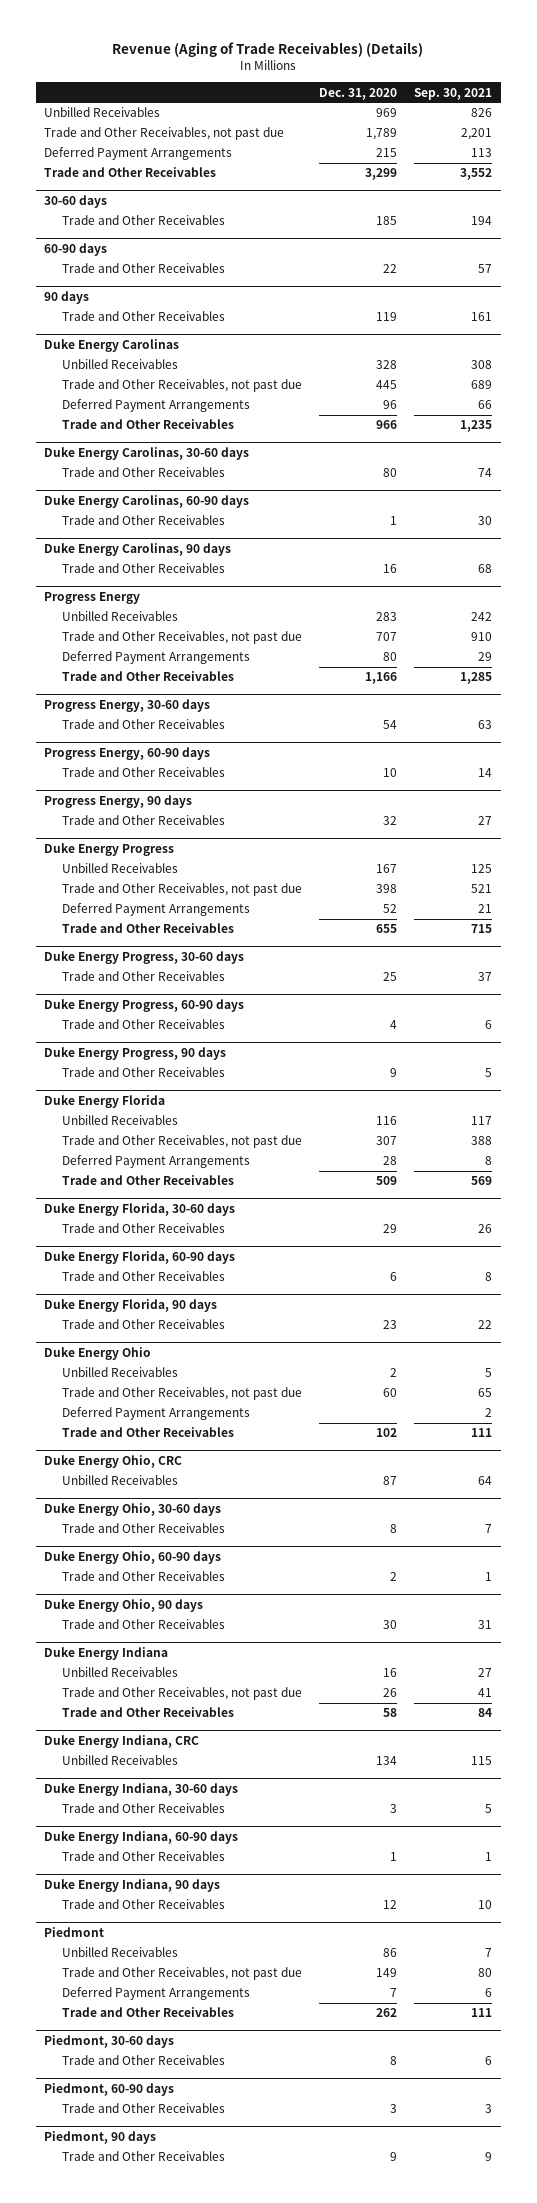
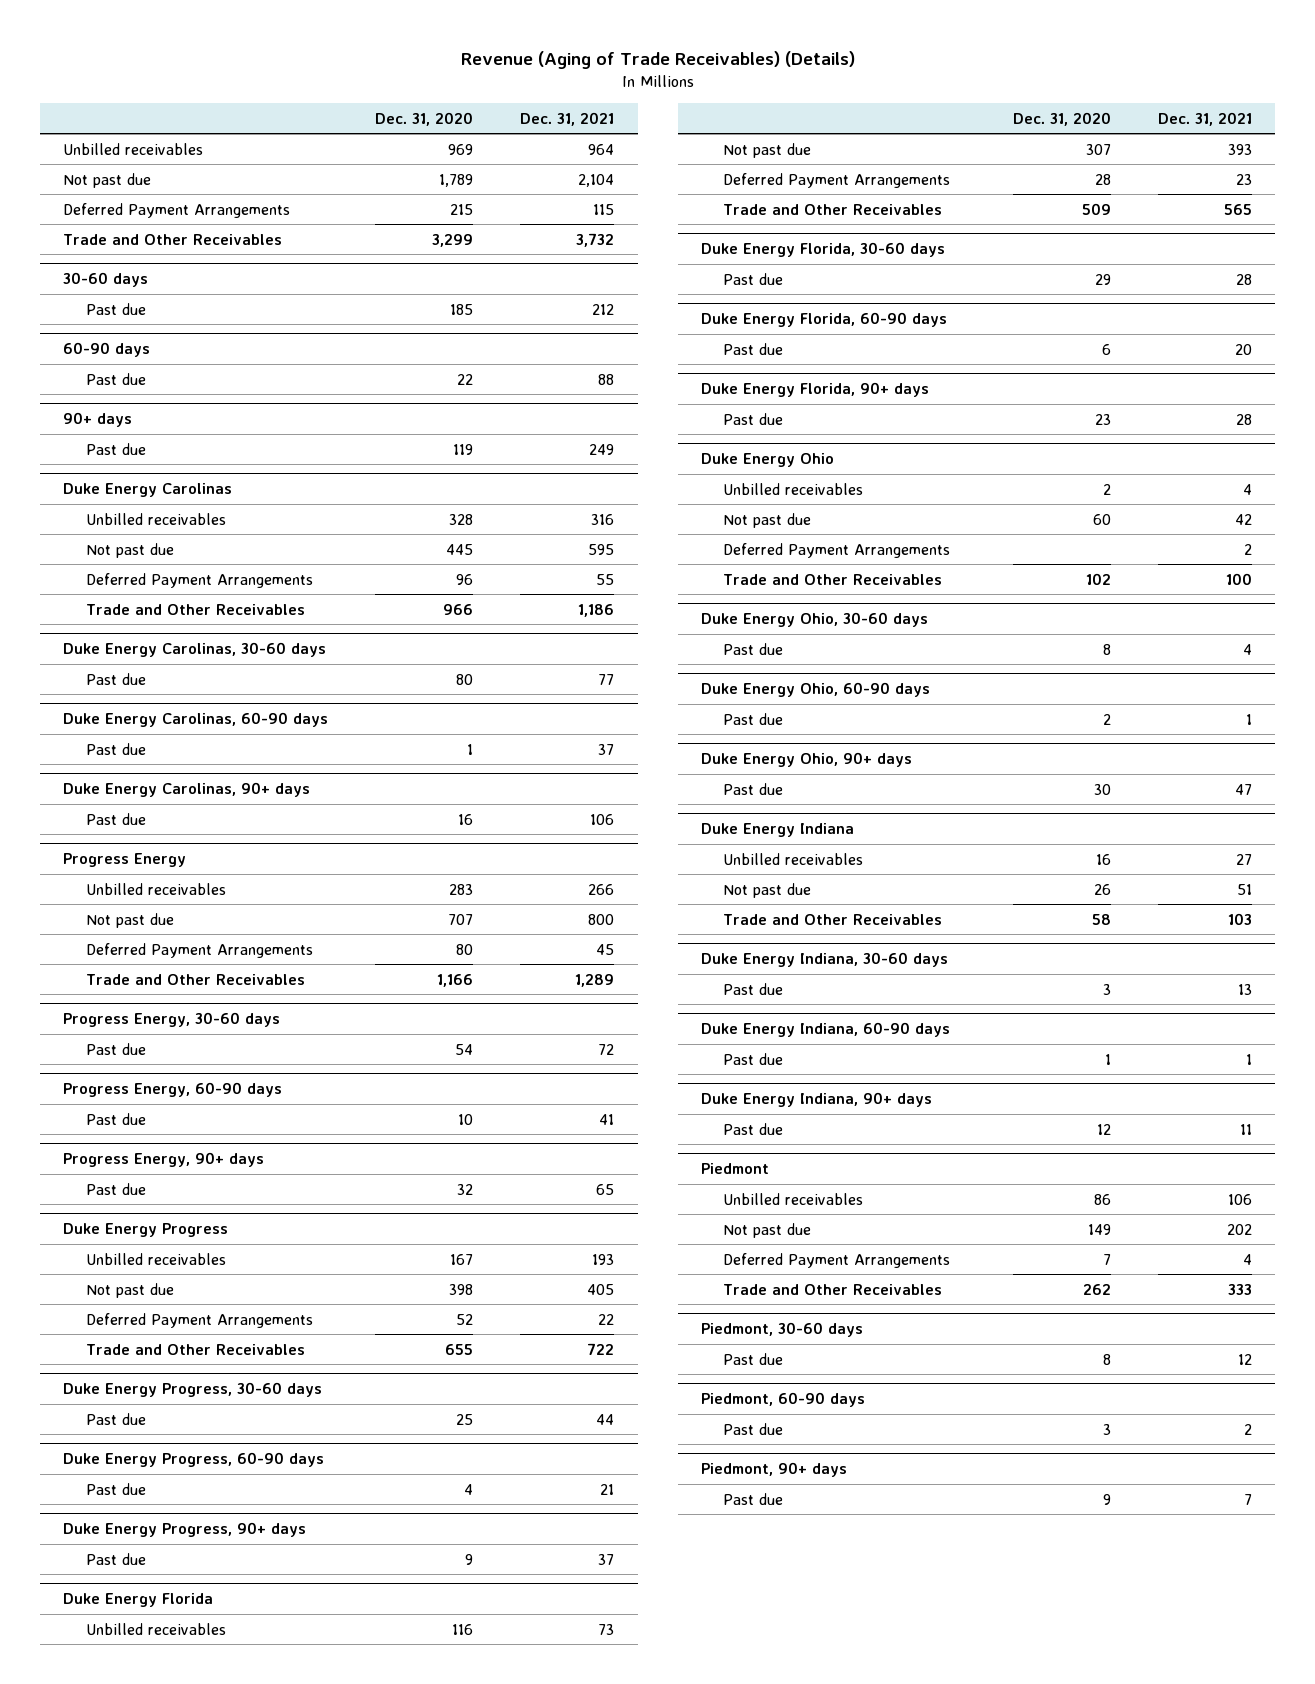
[414,87,493,100] Sep. 30, 2021 -> none
none -> [520,111,615,126] Dec. 31, 2021
[44,107,161,118] Unbilled Receivables -> [63,142,204,155] Unbilled receivables
[44,127,285,141] Trade and Other Receivables, not past due -> [63,172,152,188] Not past due
[61,215,225,226] Trade and Other Receivables -> [85,302,146,315] Past due
[61,263,225,274] Trade and Other Receivables -> [85,372,146,385] Past due
[44,291,90,305] 90 days -> [63,412,133,428] 90+ days
[61,311,225,322] Trade and Other Receivables -> [85,442,146,455] Past due
[61,359,178,370] Unbilled Receivables -> [85,512,226,525] Unbilled receivables
[61,379,302,393] Trade and Other Receivables, not past due -> [85,542,174,558] Not past due
[61,467,225,478] Trade and Other Receivables -> [85,672,146,685] Past due
[61,515,225,526] Trade and Other Receivables -> [85,742,146,755] Past due
[44,543,232,557] Duke Energy Carolinas, 90 days -> [63,782,311,798] Duke Energy Carolinas, 90+ days
[61,563,225,574] Trade and Other Receivables -> [85,812,146,825] Past due
[61,611,178,622] Unbilled Receivables -> [85,882,226,895] Unbilled receivables
[61,631,302,645] Trade and Other Receivables, not past due -> [85,912,174,928] Not past due
[61,719,225,730] Trade and Other Receivables -> [85,1042,146,1055] Past due
[61,767,225,778] Trade and Other Receivables -> [85,1112,146,1125] Past due
[44,795,193,809] Progress Energy, 90 days -> [63,1152,265,1168] Progress Energy, 90+ days
[61,815,225,826] Trade and Other Receivables -> [85,1182,146,1195] Past due
[61,863,178,874] Unbilled Receivables -> [85,1252,226,1265] Unbilled receivables
[61,883,302,897] Trade and Other Receivables, not past due -> [85,1282,174,1298] Not past due
[61,971,225,982] Trade and Other Receivables -> [85,1412,146,1425] Past due
[61,1019,225,1030] Trade and Other Receivables -> [85,1482,146,1495] Past due
[44,1047,227,1061] Duke Energy Progress, 90 days -> [63,1522,307,1538] Duke Energy Progress, 90+ days
[61,1067,225,1078] Trade and Other Receivables -> [85,1552,146,1565] Past due
[61,1115,178,1126] Unbilled Receivables -> [85,1622,226,1635] Unbilled receivables
[61,1135,302,1149] Trade and Other Receivables, not past due -> [723,142,812,158] Not past due
[61,1223,225,1234] Trade and Other Receivables -> [723,272,784,285] Past due
[61,1271,225,1282] Trade and Other Receivables -> [723,342,784,355] Past due
[44,1299,218,1313] Duke Energy Florida, 90 days -> [701,382,930,398] Duke Energy Florida, 90+ days
[61,1319,225,1330] Trade and Other Receivables -> [723,412,784,425] Past due
[61,1367,178,1378] Unbilled Receivables -> [723,482,864,495] Unbilled receivables
[61,1387,302,1401] Trade and Other Receivables, not past due -> [723,512,812,528] Not past due
[44,1455,183,1469] Duke Energy Ohio, CRC -> none
[61,1475,178,1486] Unbilled Receivables -> none
[61,1523,225,1534] Trade and Other Receivables -> [723,642,784,655] Past due
[61,1571,225,1582] Trade and Other Receivables -> [723,712,784,725] Past due
[44,1599,204,1613] Duke Energy Ohio, 90 days -> [701,752,913,768] Duke Energy Ohio, 90+ days
[61,1619,225,1630] Trade and Other Receivables -> [723,782,784,795] Past due
[61,1667,178,1678] Unbilled Receivables -> [723,852,864,865] Unbilled receivables
[61,1687,302,1701] Trade and Other Receivables, not past due -> [723,882,812,898] Not past due
[44,1735,200,1749] Duke Energy Indiana, CRC -> none
[61,1755,178,1766] Unbilled Receivables -> none
[61,1803,225,1814] Trade and Other Receivables -> [723,982,784,995] Past due
[61,1851,225,1862] Trade and Other Receivables -> [723,1052,784,1065] Past due
[44,1879,221,1893] Duke Energy Indiana, 90 days -> [701,1092,933,1108] Duke Energy Indiana, 90+ days
[61,1899,225,1910] Trade and Other Receivables -> [723,1122,784,1135] Past due
[61,1947,178,1958] Unbilled Receivables -> [723,1192,864,1205] Unbilled receivables
[61,1967,302,1981] Trade and Other Receivables, not past due -> [723,1222,812,1238] Not past due
[61,2055,225,2066] Trade and Other Receivables -> [723,1352,784,1365] Past due
[61,2103,225,2114] Trade and Other Receivables -> [723,1422,784,1435] Past due
[44,2131,157,2145] Piedmont, 90 days -> [701,1462,848,1478] Piedmont, 90+ days
[61,2151,225,2162] Trade and Other Receivables -> [723,1492,784,1505] Past due

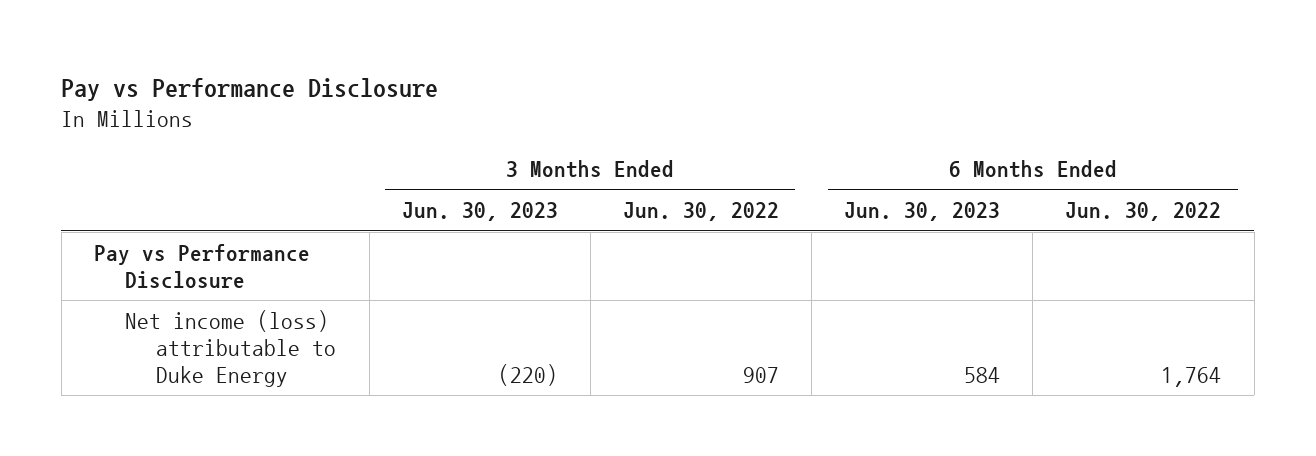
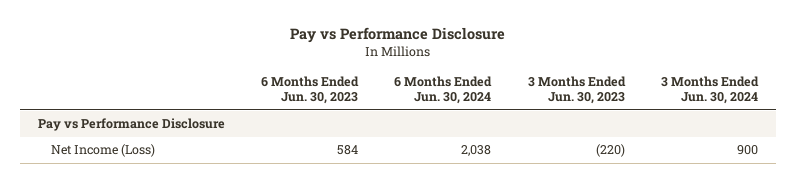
[622,202,779,222] Jun. 30, 2022 -> none
[1065,202,1222,222] Jun. 30, 2022 -> none
none -> [394,75,493,105] 6 Months Ended Jun. 30, 2024
none -> [660,75,759,105] 3 Months Ended Jun. 30, 2024
[125,309,337,388] Net income (loss) attributable to Duke Energy -> [50,144,155,158] Net Income (Loss)

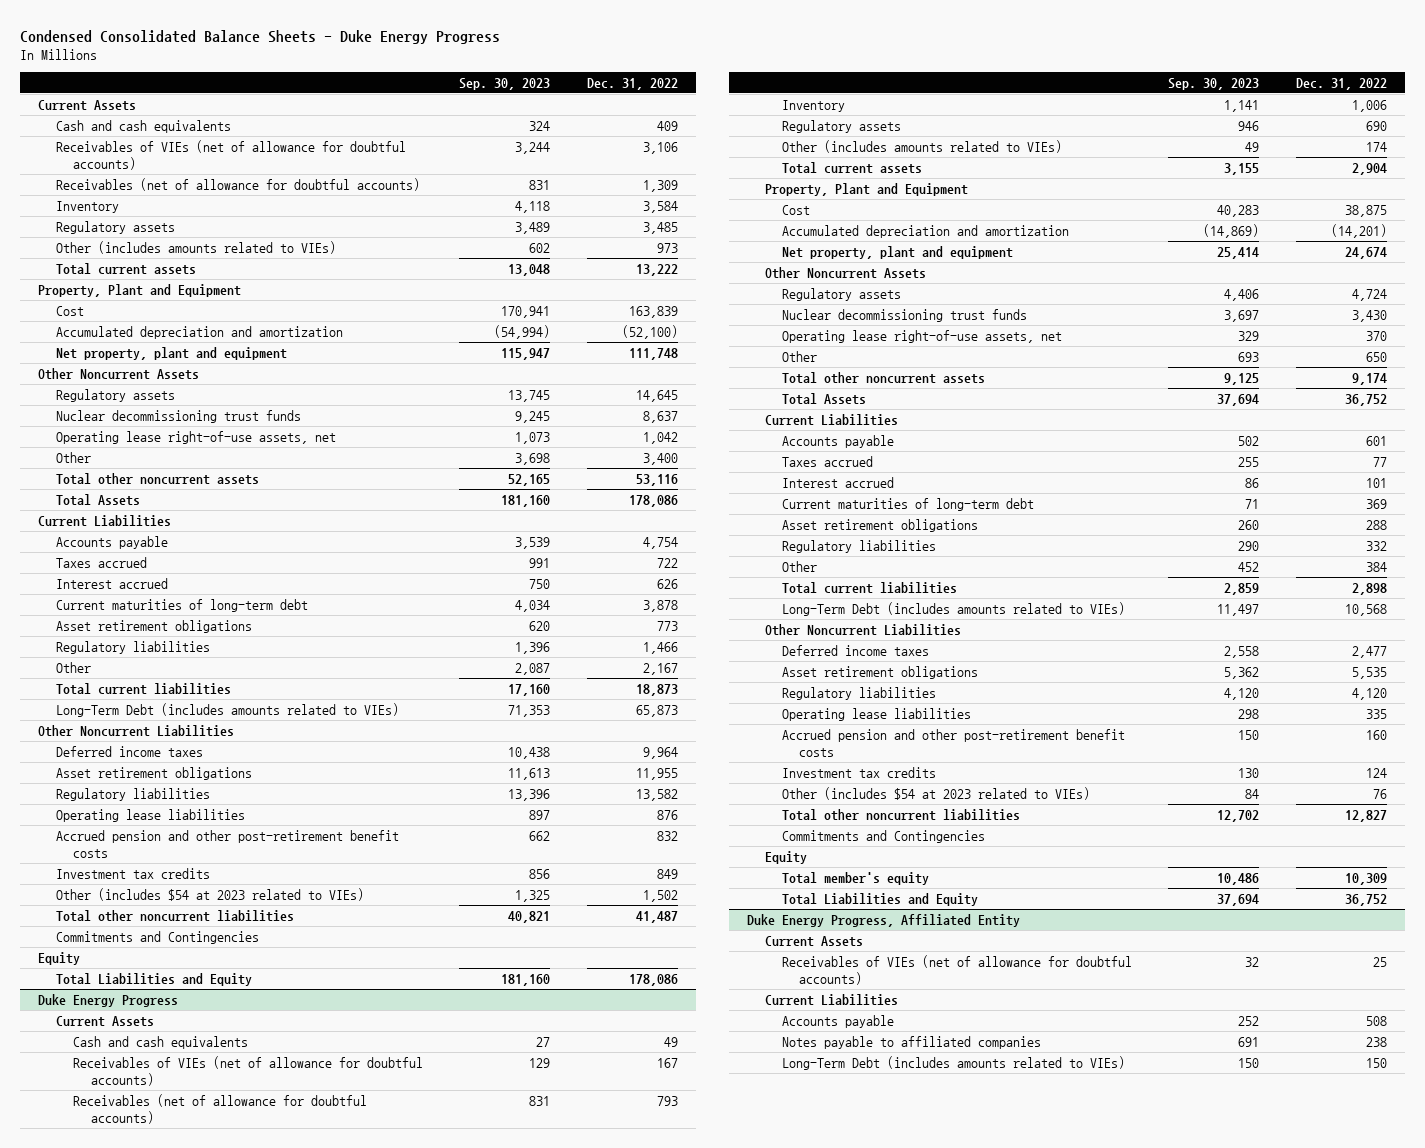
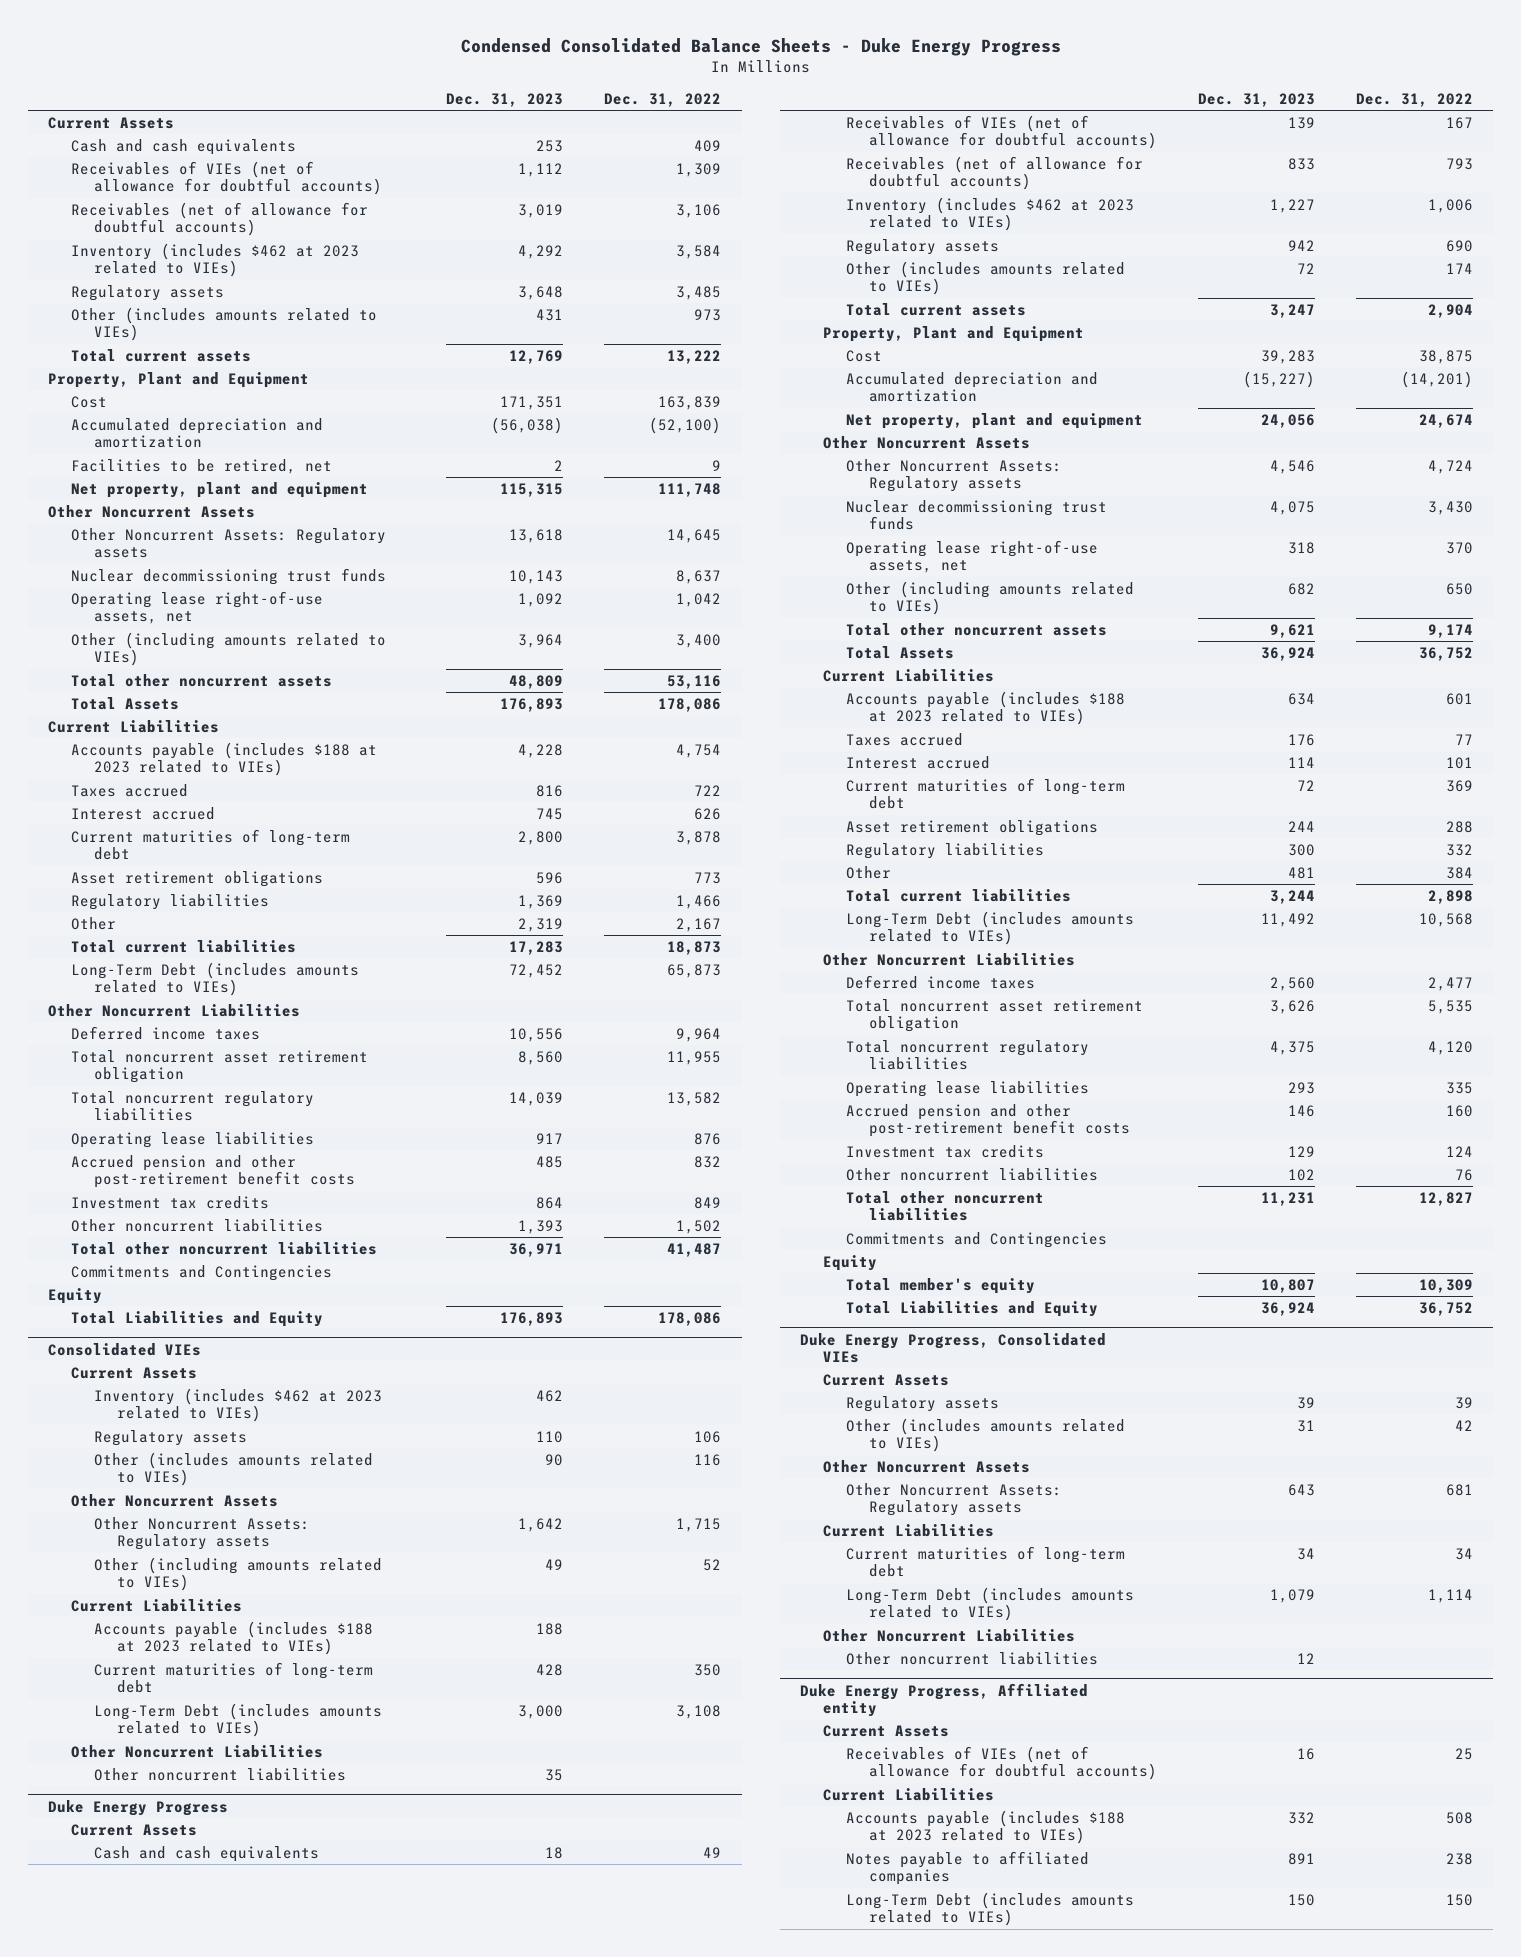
[459,77,551,90] Sep. 30, 2023 -> none
none -> [446,93,564,108] Dec. 31, 2023
[642,141,678,154] 3,106 -> [676,162,722,177] 1,309
[642,179,678,192] 1,309 -> [676,203,722,218] 3,106
[55,200,119,213] Inventory -> [71,242,360,278] Inventory (includes $462 at 2023 related to VIEs)
none -> [71,458,333,474] Facilities to be retired, net
[55,388,175,402] Regulatory assets -> [71,527,387,559] Other Noncurrent Assets: Regulatory assets
[55,451,91,463] Other -> [71,631,387,667] Other (including amounts related to VIEs)
[55,535,168,549] Accounts payable -> [71,741,378,777] Accounts payable (includes $188 at 2023 related to VIEs)
[55,766,252,780] Asset retirement obligations -> [71,1049,369,1084] Total noncurrent asset retirement obligation
[55,787,210,801] Regulatory liabilities -> [71,1090,315,1122] Total noncurrent regulatory liabilities
[55,887,364,901] Other (includes $54 at 2023 related to VIEs) -> [71,1218,324,1232] Other noncurrent liabilities
none -> [48,1342,202,1356] Consolidated VIEs
none -> [71,1366,198,1379] Current Assets
none -> [94,1387,383,1423] Inventory (includes $462 at 2023 related to VIEs)
none -> [94,1429,248,1446] Regulatory assets
none -> [94,1451,374,1487] Other (includes amounts related to VIEs)
none -> [71,1493,279,1507] Other Noncurrent Assets
none -> [94,1516,311,1551] Other Noncurrent Assets: Regulatory assets
none -> [94,1556,383,1592] Other (including amounts related to VIEs)
none -> [71,1598,243,1612] Current Liabilities
none -> [94,1620,374,1656] Accounts payable (includes $188 at 2023 related to VIEs)
none -> [94,1661,374,1694] Current maturities of long-term debt
none -> [94,1702,383,1738] Long-Term Debt (includes amounts related to VIEs)
none -> [71,1744,324,1758] Other Noncurrent Liabilities
none -> [94,1767,347,1781] Other noncurrent liabilities
[782,99,846,112] Inventory -> [846,196,1135,232] Inventory (includes $462 at 2023 related to VIEs)
[782,287,902,301] Regulatory assets -> [846,458,1063,493] Other Noncurrent Assets: Regulatory assets
[782,350,818,362] Other -> [846,580,1135,616] Other (including amounts related to VIEs)
[782,434,895,448] Accounts payable -> [846,690,1126,726] Accounts payable (includes $188 at 2023 related to VIEs)
[782,665,979,679] Asset retirement obligations -> [846,998,1144,1033] Total noncurrent asset retirement obligation
[782,686,937,700] Regulatory liabilities -> [846,1039,1090,1071] Total noncurrent regulatory liabilities
[782,786,1091,800] Other (includes $54 at 2023 related to VIEs) -> [846,1167,1099,1181] Other noncurrent liabilities
[747,913,1021,927] Duke Energy Progress, Affiliated Entity -> none
none -> [800,1332,1107,1364] Duke Energy Progress, Consolidated VIEs
none -> [846,1395,1000,1412] Regulatory assets
none -> [846,1417,1126,1453] Other (includes amounts related to VIEs)
none -> [823,1459,1031,1473] Other Noncurrent Assets
none -> [846,1482,1063,1517] Other Noncurrent Assets: Regulatory assets
none -> [823,1523,995,1537] Current Liabilities
none -> [846,1545,1126,1578] Current maturities of long-term debt
none -> [846,1586,1135,1622] Long-Term Debt (includes amounts related to VIEs)
none -> [823,1628,1076,1642] Other Noncurrent Liabilities
none -> [846,1651,1099,1665] Other noncurrent liabilities
none -> [800,1682,1089,1718] Duke Energy Progress, Affiliated entity
none -> [823,1724,950,1737] Current Assets
[782,1014,895,1028] Accounts payable -> [846,1809,1126,1845] Accounts payable (includes $188 at 2023 related to VIEs)

